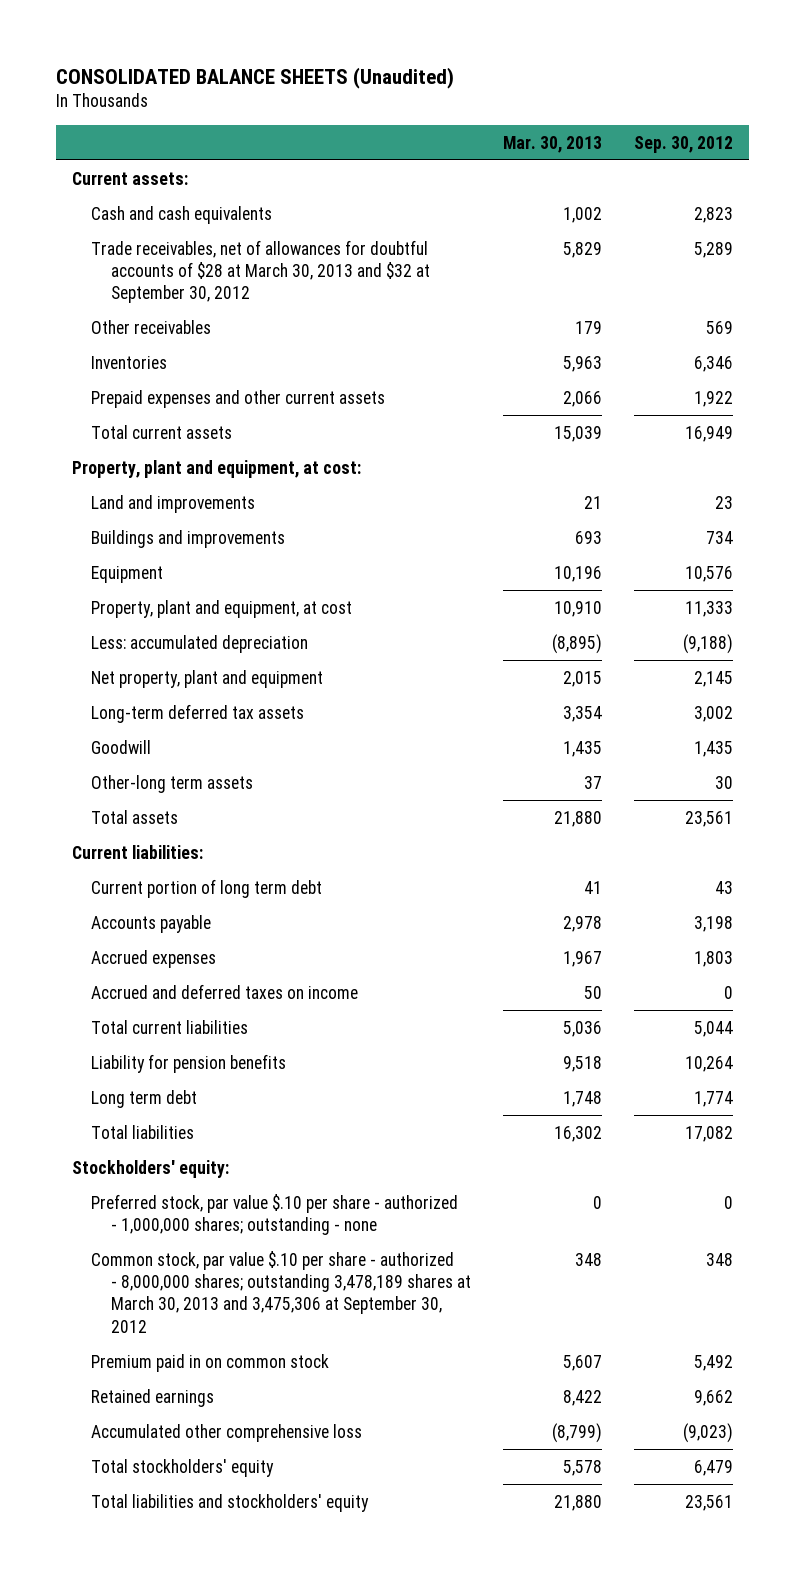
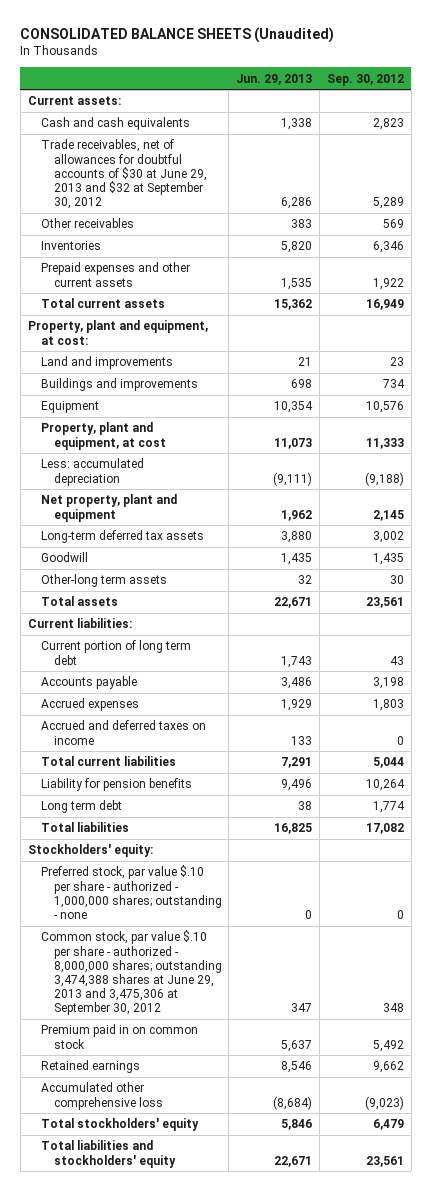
[502,135,602,153] Mar. 30, 2013 -> none
none -> [236,73,313,85] Jun. 29, 2013
[91,239,430,304] Trade receivables, net of allowances for doubtful accounts of $28 at March 30, 2013 and $32 at September 30, 2012 -> [40,139,207,209] Trade receivables, net of allowances for doubtful accounts of $30 at June 29, 2013 and $32 at September 30, 2012
[91,1250,471,1333] Common stock, par value $.10 per share - authorized - 8,000,000 shares; outstanding 3,478,189 shares at March 30, 2013 and 3,475,306 at September 30, 2012 -> [40,930,222,1016] Common stock, par value $.10 per share - authorized - 8,000,000 shares; outstanding 3,474,388 shares at June 29, 2013 and 3,475,306 at September 30, 2012

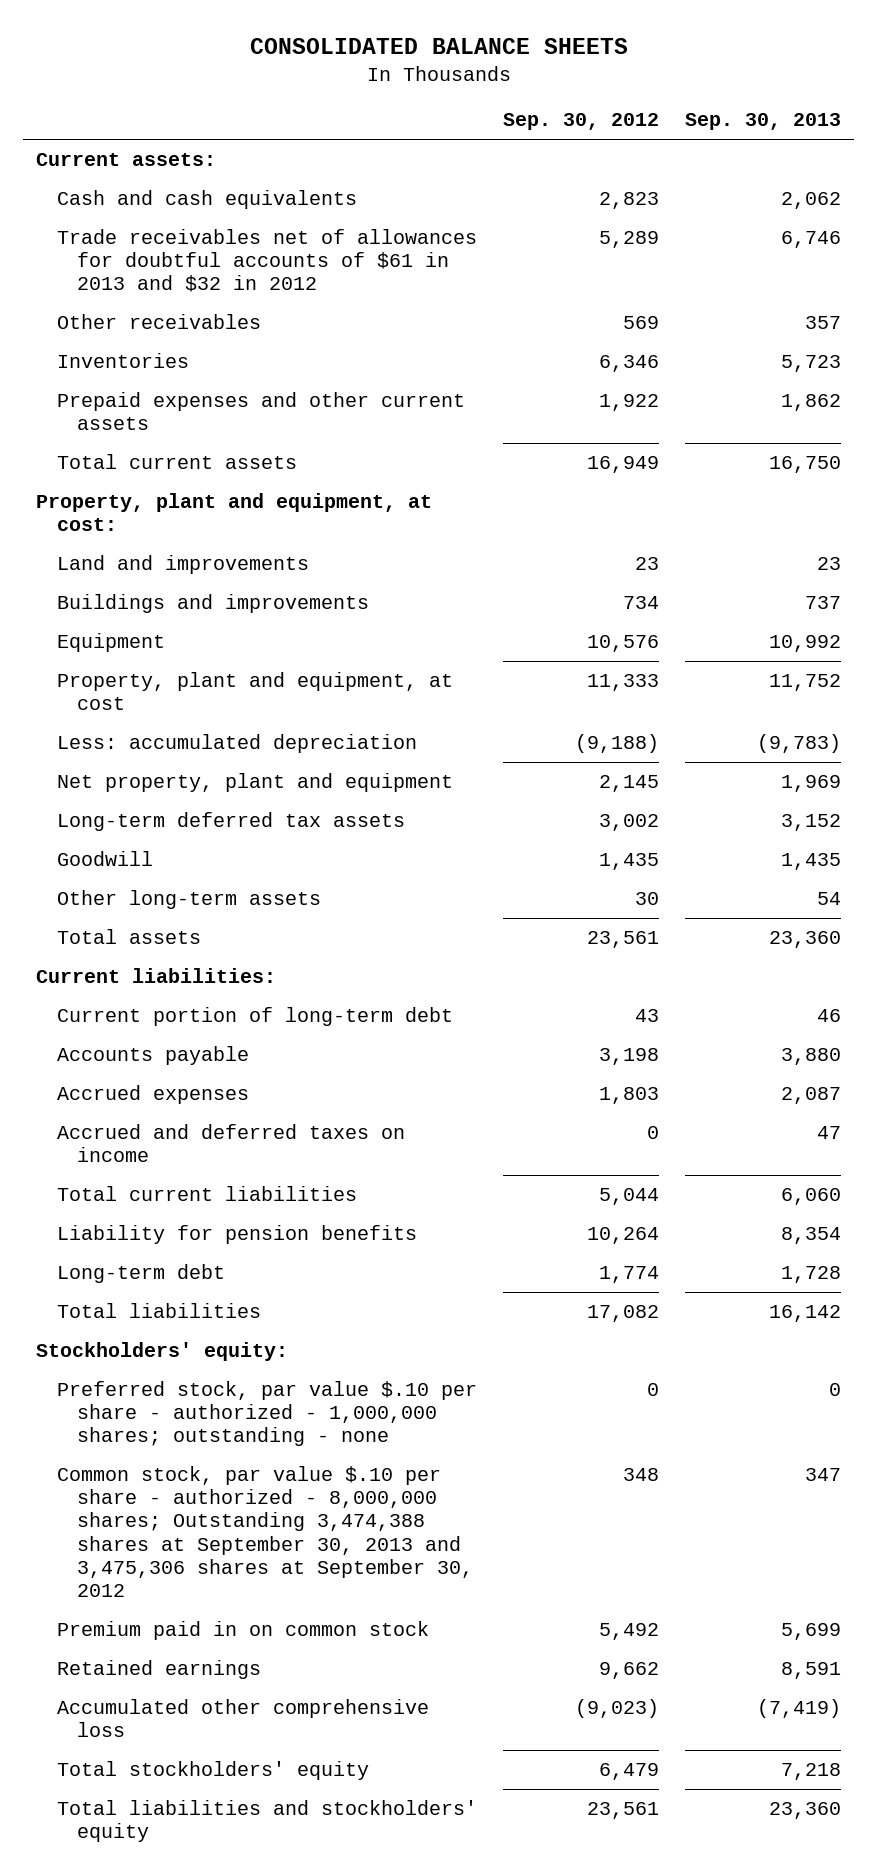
[20,26,335,43] CONSOLIDATED BALANCE SHEETS (Unaudited) -> [249,38,628,55] CONSOLIDATED BALANCE SHEETS
[236,73,313,85] Jun. 29, 2013 -> none
none -> [684,113,841,131] Sep. 30, 2013
[40,139,207,209] Trade receivables, net of allowances for doubtful accounts of $30 at June 29, 2013 and $32 at September 30, 2012 -> [56,228,477,293] Trade receivables net of allowances for doubtful accounts of $61 in 2013 and $32 in 2012
[40,574,167,588] Other-long term assets -> [56,889,321,909] Other long-term assets
[40,640,191,665] Current portion of long term debt -> [56,1006,453,1026] Current portion of long-term debt
[40,800,122,814] Long term debt -> [56,1263,225,1283] Long-term debt
[40,930,222,1016] Common stock, par value $.10 per share - authorized - 8,000,000 shares; outstanding 3,474,388 shares at June 29, 2013 and 3,475,306 at September 30, 2012 -> [56,1465,473,1598] Common stock, par value $.10 per share - authorized - 8,000,000 shares; Outstanding 3,474,388 shares at September 30, 2013 and 3,475,306 shares at September 30, 2012

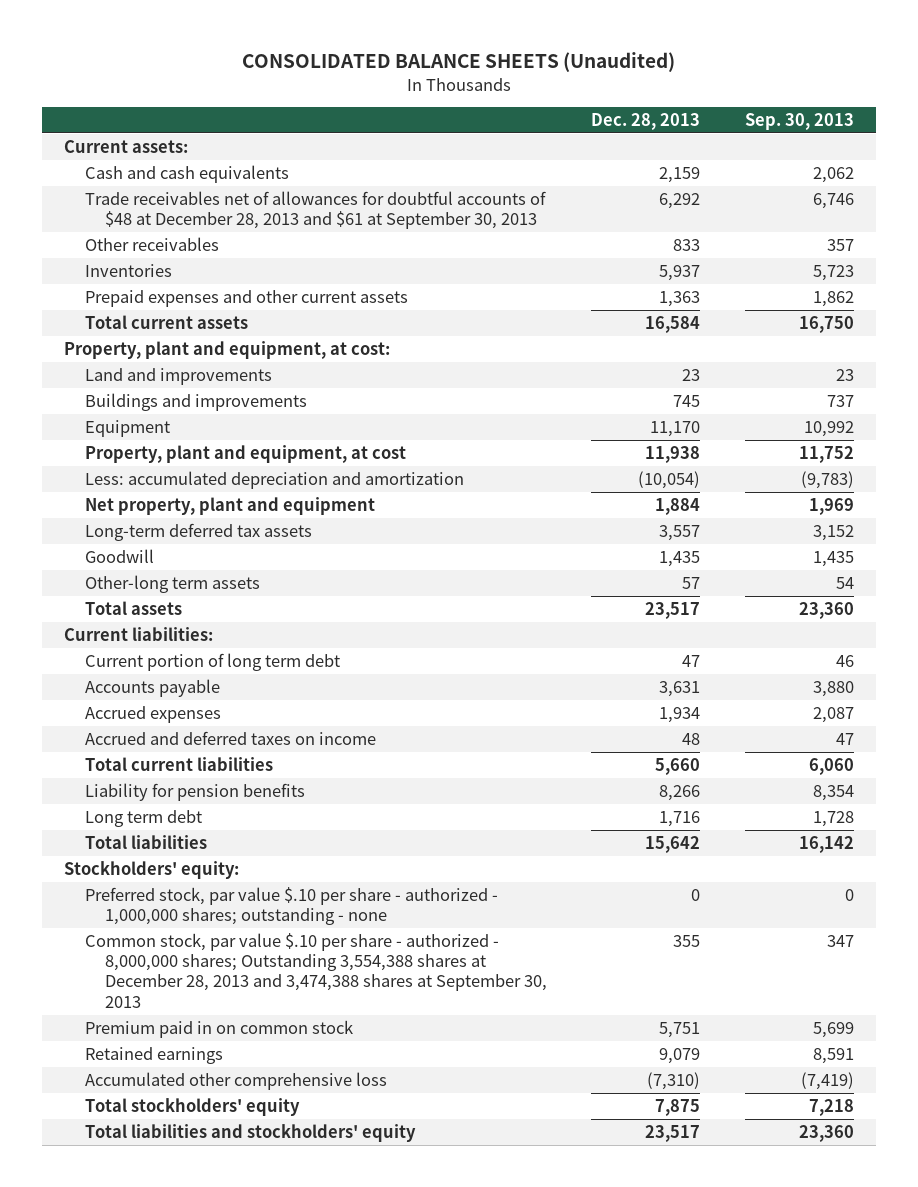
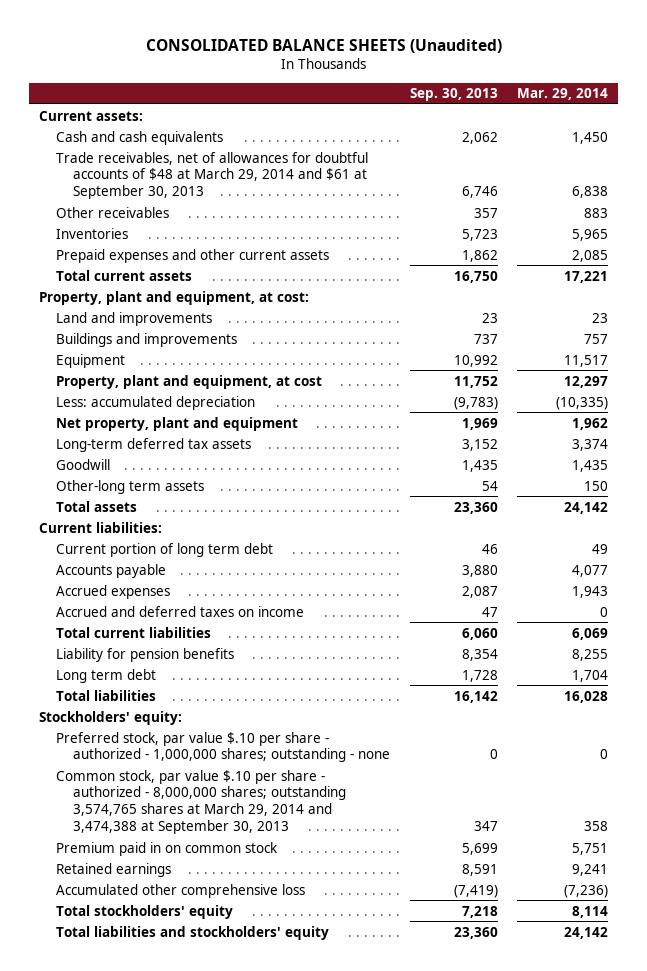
[591,113,701,131] Dec. 28, 2013 -> none
none -> [517,88,609,101] Mar. 29, 2014
[84,190,546,230] Trade receivables net of allowances for doubtful accounts of $48 at December 28, 2013 and $61 at September 30, 2013 -> [56,151,369,200] Trade receivables, net of allowances for doubtful accounts of $48 at March 29, 2014 and $61 at September 30, 2013
[84,470,464,489] Less: accumulated depreciation and amortization -> [56,395,256,410] Less: accumulated depreciation
[84,932,547,1008] Common stock, par value $.10 per share - authorized - 8,000,000 shares; Outstanding 3,554,388 shares at December 28, 2013 and 3,474,388 shares at September 30, 2013 -> [56,769,347,834] Common stock, par value $.10 per share - authorized - 8,000,000 shares; outstanding 3,574,765 shares at March 29, 2014 and 3,474,388 at September 30, 2013

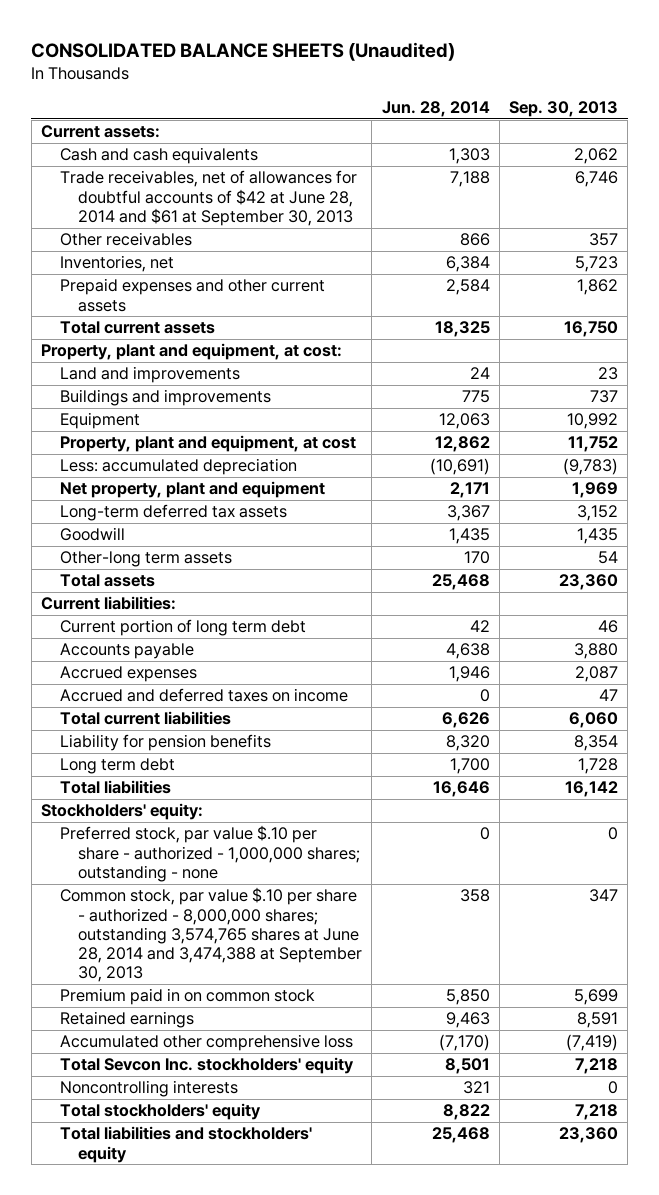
[517,88,609,101] Mar. 29, 2014 -> none
none -> [381,101,490,118] Jun. 28, 2014
[56,151,369,200] Trade receivables, net of allowances for doubtful accounts of $48 at March 29, 2014 and $61 at September 30, 2013 -> [59,170,357,226] Trade receivables, net of allowances for doubtful accounts of $42 at June 28, 2014 and $61 at September 30, 2013
[56,227,129,239] Inventories -> [59,255,174,273] Inventories, net
[56,769,347,834] Common stock, par value $.10 per share - authorized - 8,000,000 shares; outstanding 3,574,765 shares at March 29, 2014 and 3,474,388 at September 30, 2013 -> [59,887,363,983] Common stock, par value $.10 per share - authorized - 8,000,000 shares; outstanding 3,574,765 shares at June 28, 2014 and 3,474,388 at September 30, 2013
none -> [59,1057,354,1075] Total Sevcon Inc. stockholders' equity
none -> [59,1080,238,1098] Noncontrolling interests

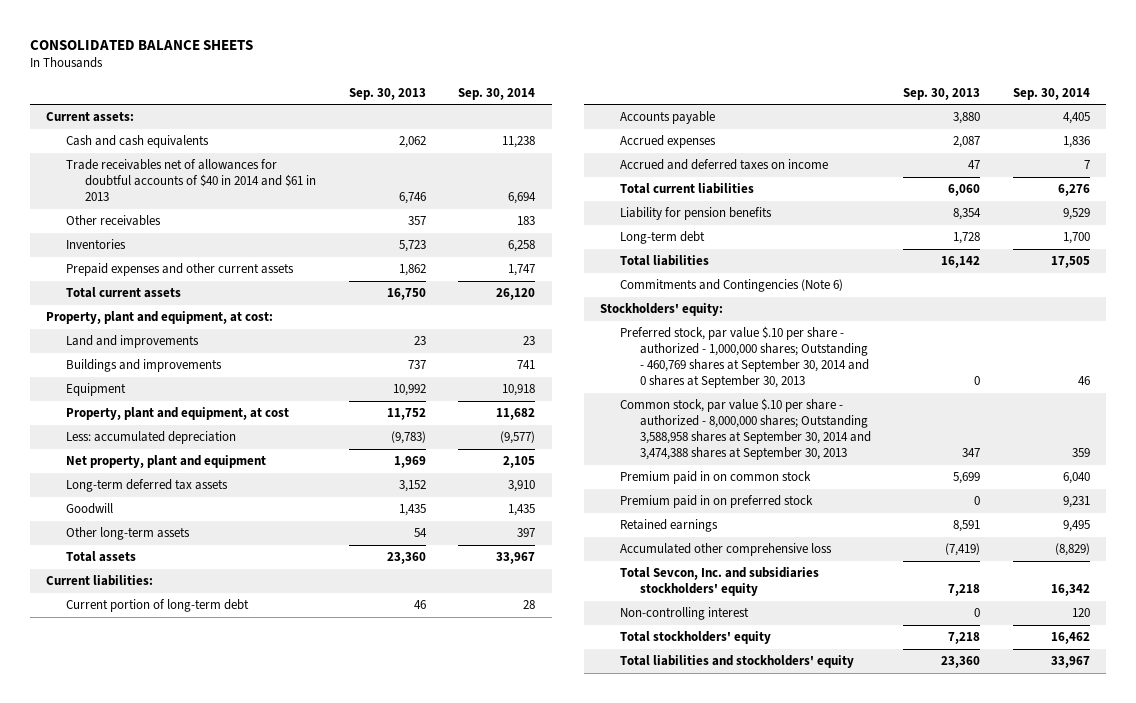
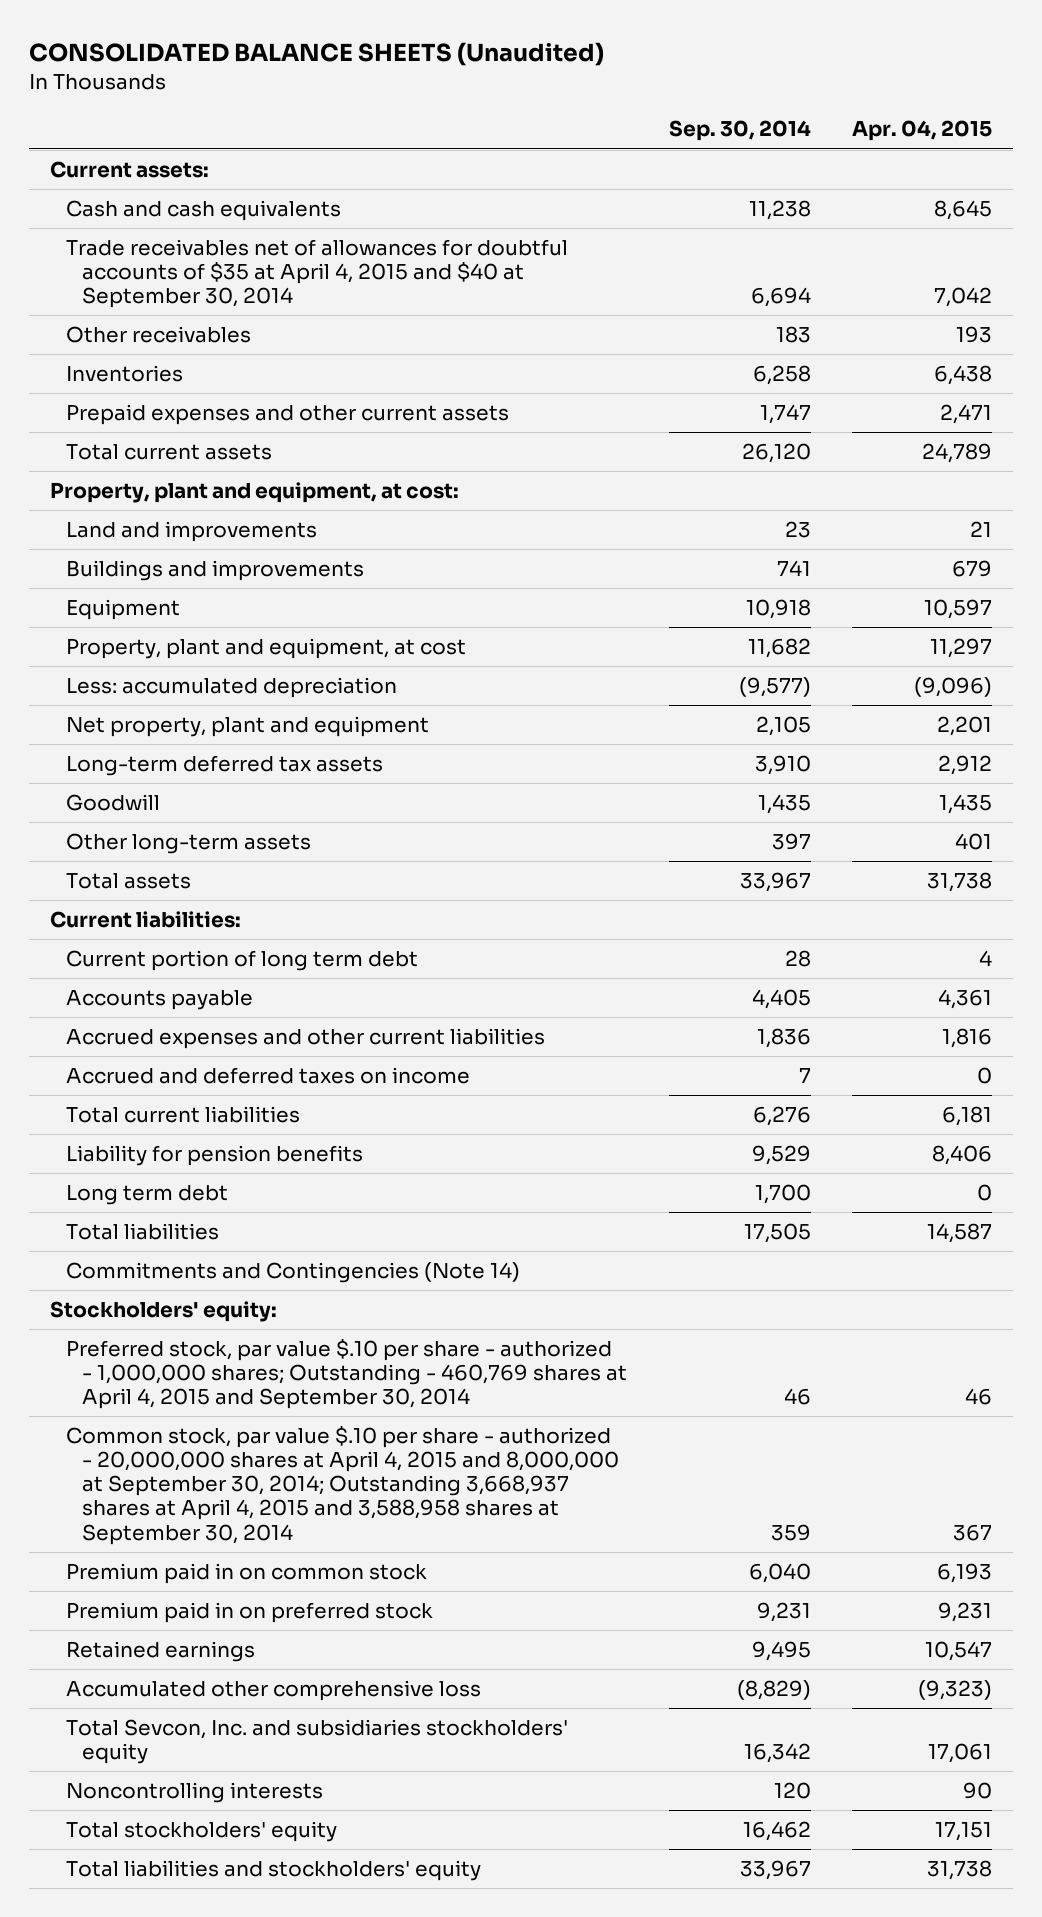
[29,39,253,50] CONSOLIDATED BALANCE SHEETS -> [29,42,605,67] CONSOLIDATED BALANCE SHEETS (Unaudited)
[348,87,426,100] Sep. 30, 2013 -> none
none -> [852,120,993,142] Apr. 04, 2015
[65,159,317,201] Trade receivables net of allowances for doubtful accounts of $40 in 2014 and $61 in 2013 -> [66,239,569,309] Trade receivables net of allowances for doubtful accounts of $35 at April 4, 2015 and $40 at September 30, 2014
[65,599,249,613] Current portion of long-term debt -> [66,950,419,972] Current portion of long term debt
[619,135,716,149] Accrued expenses -> [66,1028,546,1050] Accrued expenses and other current liabilities
[619,231,705,245] Long-term debt -> [66,1185,229,1206] Long term debt
[619,279,843,293] Commitments and Contingencies (Note 6) -> [66,1262,521,1284] Commitments and Contingencies (Note 14)
[619,326,869,388] Preferred stock, par value $.10 per share - authorized - 1,000,000 shares; Outstanding - 460,769 shares at September 30, 2014 and 0 shares at September 30, 2013 -> [66,1339,628,1410] Preferred stock, par value $.10 per share - authorized - 1,000,000 shares; Outstanding - 460,769 shares at April 4, 2015 and September 30, 2014
[619,398,871,460] Common stock, par value $.10 per share - authorized - 8,000,000 shares; Outstanding 3,588,958 shares at September 30, 2014 and 3,474,388 shares at September 30, 2013 -> [66,1426,620,1545] Common stock, par value $.10 per share - authorized - 20,000,000 shares at April 4, 2015 and 8,000,000 at September 30, 2014; Outstanding 3,668,937 shares at April 4, 2015 and 3,588,958 shares at September 30, 2014
[619,607,749,621] Non-controlling interest -> [66,1782,324,1804] Noncontrolling interests

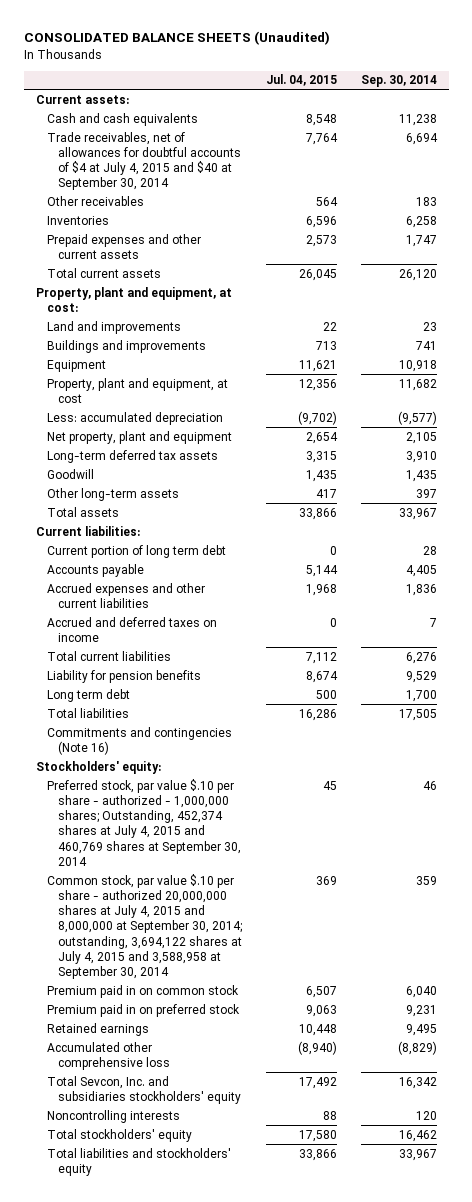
[852,120,993,142] Apr. 04, 2015 -> none
none -> [265,74,337,87] Jul. 04, 2015
[66,239,569,309] Trade receivables net of allowances for doubtful accounts of $35 at April 4, 2015 and $40 at September 30, 2014 -> [46,131,241,191] Trade receivables, net of allowances for doubtful accounts of $4 at July 4, 2015 and $40 at September 30, 2014
[66,1262,521,1284] Commitments and Contingencies (Note 14) -> [46,726,232,755] Commitments and contingencies (Note 16)
[66,1339,628,1410] Preferred stock, par value $.10 per share - authorized - 1,000,000 shares; Outstanding - 460,769 shares at April 4, 2015 and September 30, 2014 -> [46,778,241,866] Preferred stock, par value $.10 per share - authorized - 1,000,000 shares; Outstanding, 452,374 shares at July 4, 2015 and 460,769 shares at September 30, 2014
[66,1426,620,1545] Common stock, par value $.10 per share - authorized - 20,000,000 shares at April 4, 2015 and 8,000,000 at September 30, 2014; Outstanding 3,668,937 shares at April 4, 2015 and 3,588,958 shares at September 30, 2014 -> [46,873,242,980] Common stock, par value $.10 per share - authorized 20,000,000 shares at July 4, 2015 and 8,000,000 at September 30, 2014; outstanding, 3,694,122 shares at July 4, 2015 and 3,588,958 at September 30, 2014

